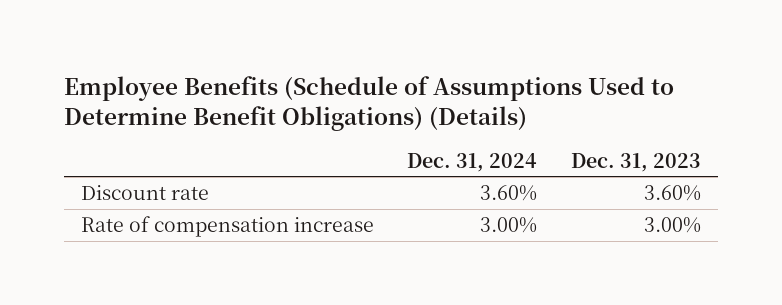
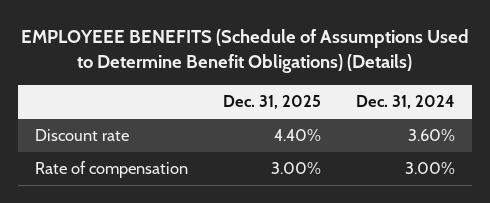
[64,75,675,131] Employee Benefits (Schedule of Assumptions Used to Determine Benefit Obligations) (Details) -> [21,29,470,74] EMPLOYEEE BENEFITS (Schedule of Assumptions Used to Determine Benefit Obligations) (Details)
[570,152,701,172] Dec. 31, 2023 -> none
none -> [223,95,322,110] Dec. 31, 2025
[80,215,374,237] Rate of compensation increase -> [35,161,189,179] Rate of compensation

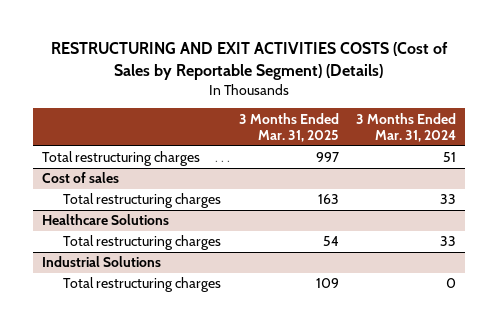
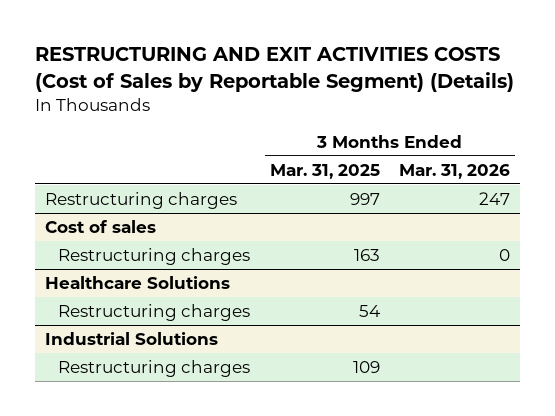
[356,112,457,143] 3 Months Ended Mar. 31, 2024 -> none
none -> [399,163,511,179] Mar. 31, 2026
[41,151,200,167] Total restructuring charges -> [44,191,237,209] Restructuring charges
[62,193,221,209] Total restructuring charges -> [57,247,250,265] Restructuring charges
[62,235,221,251] Total restructuring charges -> [57,303,250,321] Restructuring charges
[62,277,221,293] Total restructuring charges -> [57,359,250,377] Restructuring charges

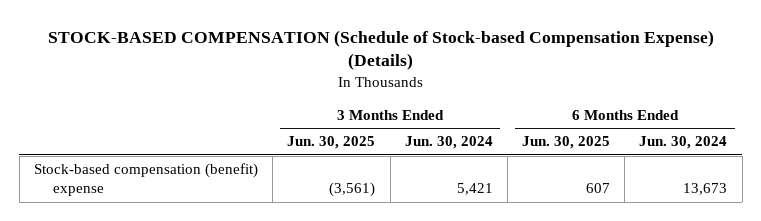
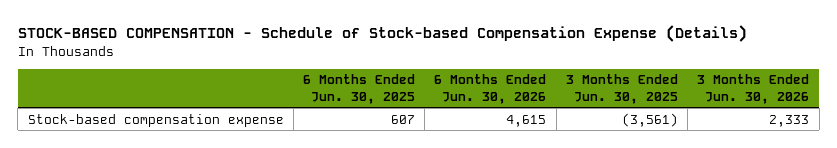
[47,29,714,71] STOCK-BASED COMPENSATION (Schedule of Stock-based Compensation Expense) (Details) -> [17,25,747,43] STOCK-BASED COMPENSATION - Schedule of Stock-based Compensation Expense (Details)
[404,136,493,150] Jun. 30, 2024 -> none
[639,136,728,150] Jun. 30, 2024 -> none
none -> [434,74,547,104] 6 Months Ended Jun. 30, 2026
none -> [697,74,810,104] 3 Months Ended Jun. 30, 2026
[33,163,258,197] Stock-based compensation (benefit) expense -> [27,113,284,127] Stock-based compensation expense

